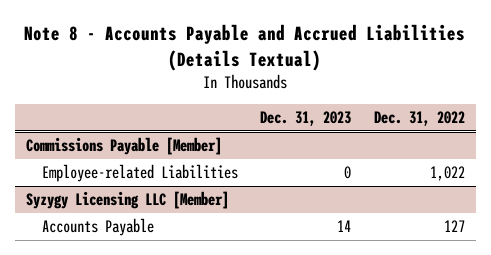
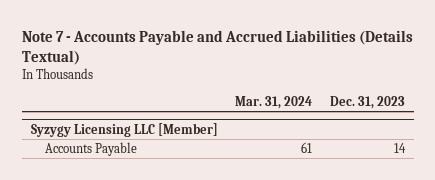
[24,24,466,71] Note 8 - Accounts Payable and Accrued Liabilities (Details Textual) -> [21,29,413,65] Note 7 - Accounts Payable and Accrued Liabilities (Details Textual)
[373,111,465,127] Dec. 31, 2022 -> none
none -> [235,96,313,110] Mar. 31, 2024
[26,137,223,156] Commissions Payable [Member] -> none
[41,164,238,183] Employee-related Liabilities -> none

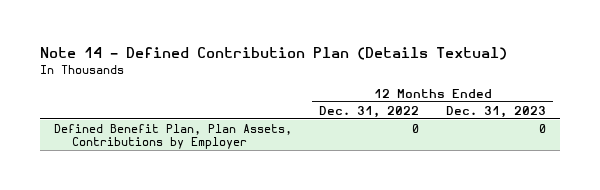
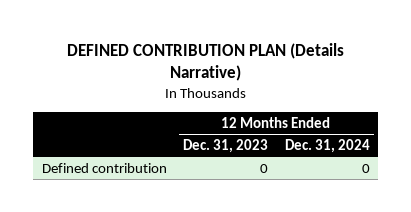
[39,46,507,60] Note 14 - Defined Contribution Plan (Details Textual) -> [66,42,344,82] DEFINED CONTRIBUTION PLAN (Details Narrative)
[319,105,420,118] Dec. 31, 2022 -> none
none -> [284,139,370,154] Dec. 31, 2024
[53,123,292,150] Defined Benefit Plan, Plan Assets, Contributions by Employer -> [41,162,167,173] Defined contribution

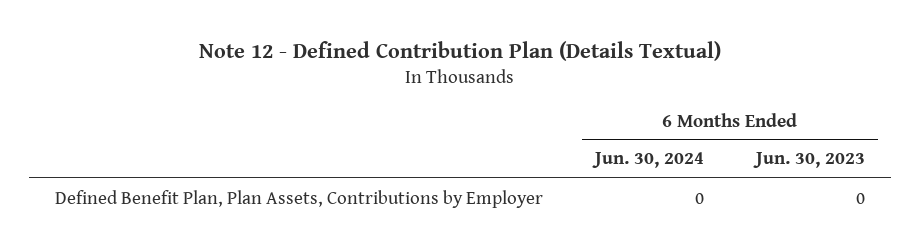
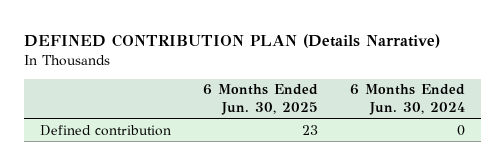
[198,40,721,61] Note 12 - Defined Contribution Plan (Details Textual) -> [23,33,440,48] DEFINED CONTRIBUTION PLAN (Details Narrative)
[752,152,865,169] Jun. 30, 2023 -> none
none -> [202,84,318,116] 6 Months Ended Jun. 30, 2025
[54,189,543,208] Defined Benefit Plan, Plan Assets, Contributions by Employer -> [39,124,171,136] Defined contribution

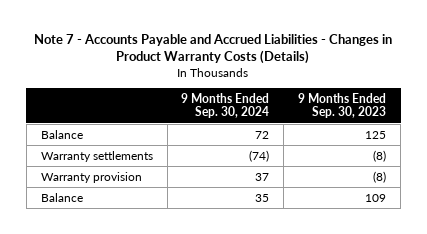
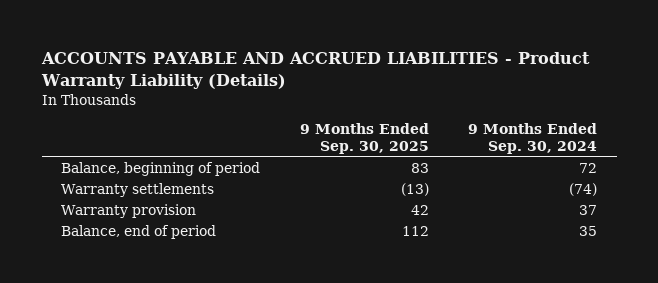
[34,33,393,65] Note 7 - Accounts Payable and Accrued Liabilities - Changes in Product Warranty Costs (Details) -> [40,51,590,89] ACCOUNTS PAYABLE AND ACCRUED LIABILITIES - Product Warranty Liability (Details)
[298,92,387,119] 9 Months Ended Sep. 30, 2023 -> none
none -> [299,123,429,154] 9 Months Ended Sep. 30, 2025
[40,129,83,139] Balance -> [61,161,261,176] Balance, beginning of period
[40,192,83,202] Balance -> [61,224,217,239] Balance, end of period

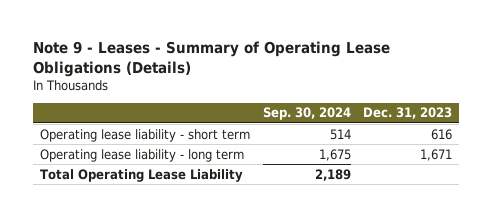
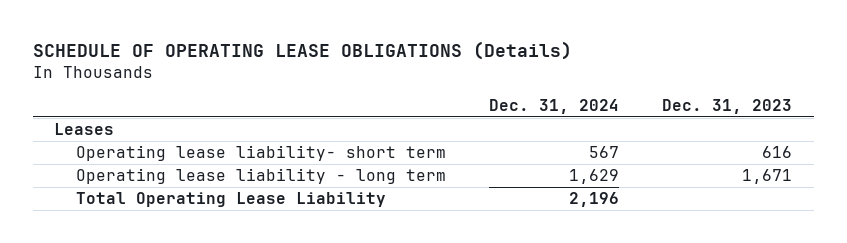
[33,40,391,77] Note 9 - Leases - Summary of Operating Lease Obligations (Details) -> [32,40,572,60] SCHEDULE OF OPERATING LEASE OBLIGATIONS (Details)
[262,107,351,121] Sep. 30, 2024 -> none
none -> [489,98,620,114] Dec. 31, 2024
none -> [54,123,115,136] Leases
[39,128,250,142] Operating lease liability - short term -> [76,145,447,162] Operating lease liability- short term

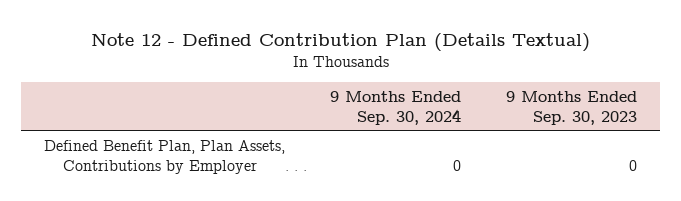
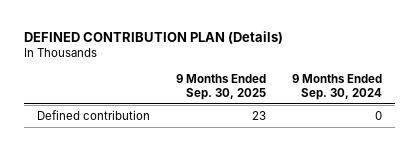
[90,32,590,52] Note 12 - Defined Contribution Plan (Details Textual) -> [24,30,284,44] DEFINED CONTRIBUTION PLAN (Details)
[506,90,638,125] 9 Months Ended Sep. 30, 2023 -> none
none -> [175,74,266,100] 9 Months Ended Sep. 30, 2025
[43,140,285,175] Defined Benefit Plan, Plan Assets, Contributions by Employer -> [37,110,151,121] Defined contribution

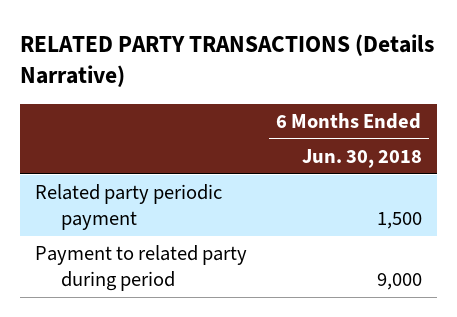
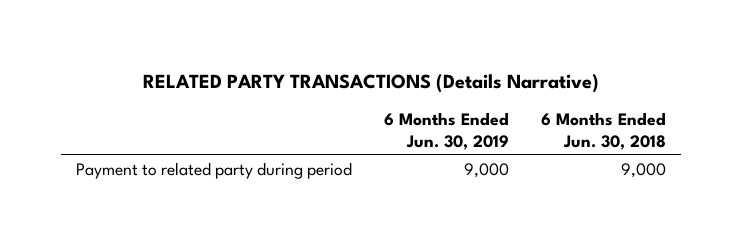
none -> [383,111,509,150] 6 Months Ended Jun. 30, 2019
[34,184,222,231] Related party periodic payment -> none

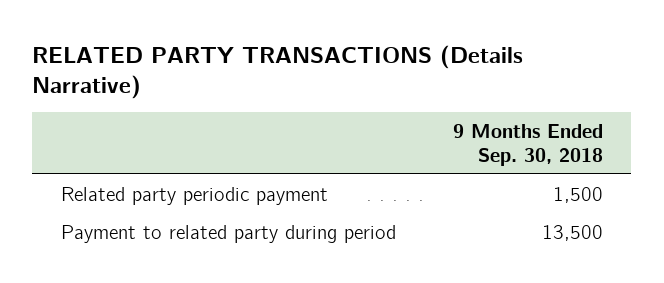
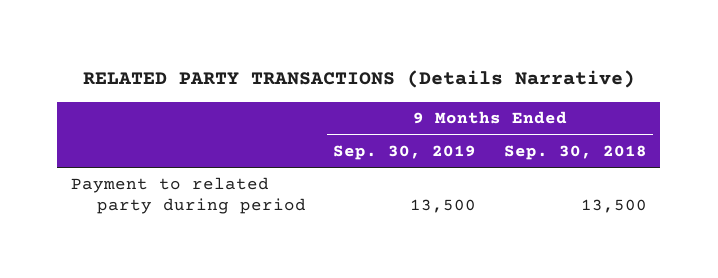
none -> [333,144,477,160] Sep. 30, 2019
[60,186,328,205] Related party periodic payment -> none

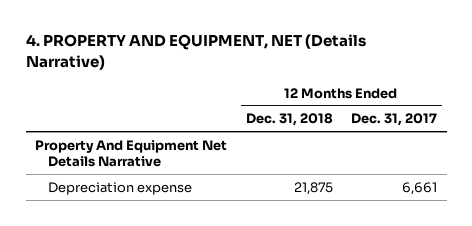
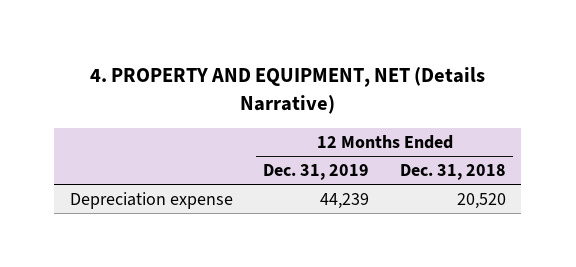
[351,113,438,127] Dec. 31, 2017 -> none
none -> [263,164,370,181] Dec. 31, 2019
[35,139,228,168] Property And Equipment Net Details Narrative -> none
[293,181,333,195] 21,875 -> [456,192,506,209] 20,520

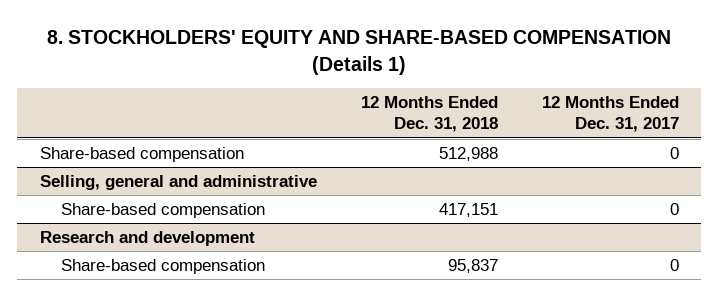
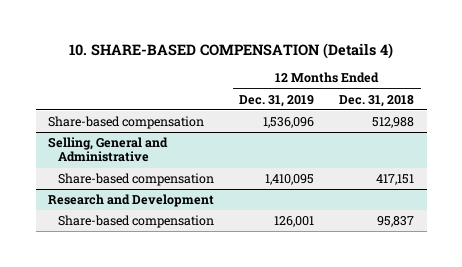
[47,29,672,75] 8. STOCKHOLDERS' EQUITY AND SHARE-BASED COMPENSATION (Details 1) -> [69,42,394,59] 10. SHARE-BASED COMPENSATION (Details 4)
[542,95,680,133] 12 Months Ended Dec. 31, 2017 -> none
none -> [239,94,315,107] Dec. 31, 2019
[39,175,317,191] Selling, general and administrative -> [48,137,169,163] Selling, General and Administrative
[39,231,255,247] Research and development -> [48,194,215,208] Research and Development

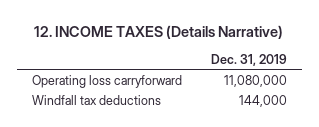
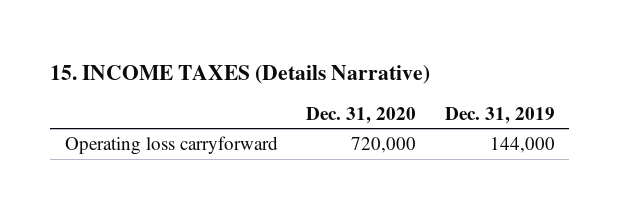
[34,24,284,39] 12. INCOME TAXES (Details Narrative) -> [50,64,431,84] 15. INCOME TAXES (Details Narrative)
none -> [306,106,417,124] Dec. 31, 2020
[31,94,161,105] Windfall tax deductions -> none
[223,74,287,87] 11,080,000 -> [489,137,555,154] 144,000

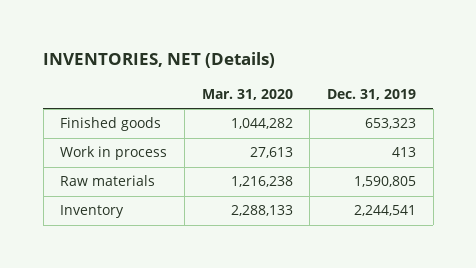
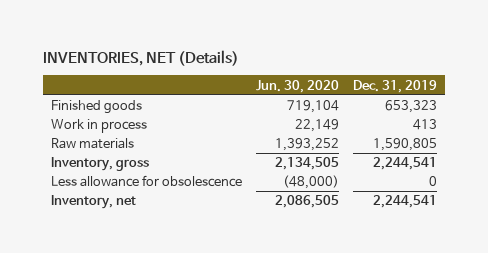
[201,88,293,100] Mar. 31, 2020 -> none
none -> [255,79,339,93] Jun. 30, 2020
none -> [50,157,149,172] Inventory, gross
none -> [50,175,242,188] Less allowance for obsolescence
[60,205,125,219] Inventory -> [50,195,136,210] Inventory, net

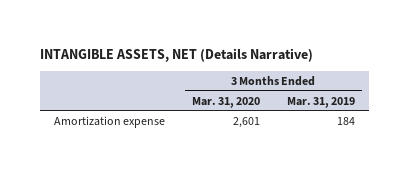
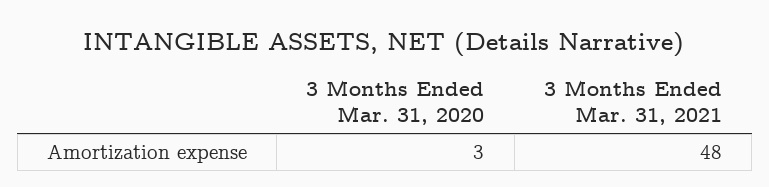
[287,96,356,108] Mar. 31, 2019 -> none
none -> [543,80,722,126] 3 Months Ended Mar. 31, 2021
[232,116,260,128] 2,601 -> [473,145,485,160] 3

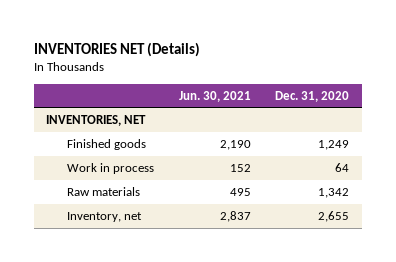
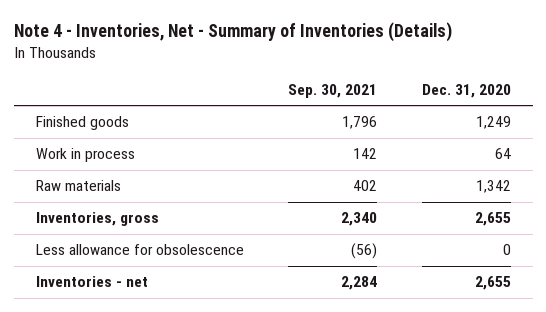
[33,41,200,57] INVENTORIES NET (Details) -> [13,22,452,43] Note 4 - Inventories, Net - Summary of Inventories (Details)
[178,90,251,102] Jun. 30, 2021 -> none
none -> [288,83,378,98] Sep. 30, 2021
[46,114,147,126] INVENTORIES, NET -> none
none -> [35,212,159,227] Inventories, gross
none -> [35,244,244,256] Less allowance for obsolescence
[66,211,142,222] Inventory, net -> [35,276,148,288] Inventories - net

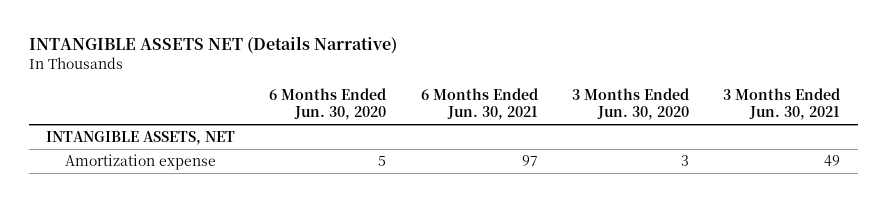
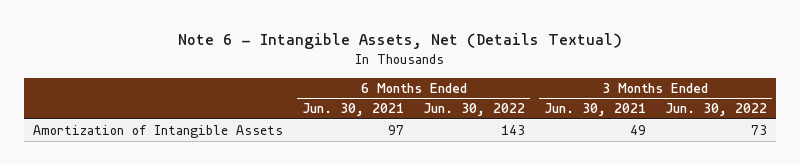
[28,36,397,55] INTANGIBLE ASSETS NET (Details Narrative) -> [178,33,623,50] Note 6 - Intangible Assets, Net (Details Textual)
[269,88,387,121] 6 Months Ended Jun. 30, 2020 -> none
[572,88,690,121] 3 Months Ended Jun. 30, 2020 -> none
none -> [423,103,526,117] Jun. 30, 2022
none -> [664,103,767,117] Jun. 30, 2022
[45,130,235,145] INTANGIBLE ASSETS, NET -> none
[65,153,217,170] Amortization expense -> [33,125,284,139] Amortization of Intangible Assets

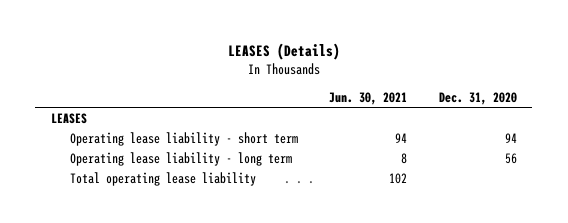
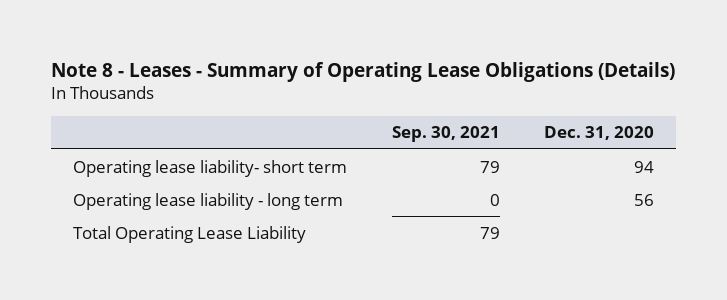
[227,42,340,60] LEASES (Details) -> [50,61,675,82] Note 8 - Leases - Summary of Operating Lease Obligations (Details)
[329,91,408,105] Jun. 30, 2021 -> none
none -> [391,126,500,143] Sep. 30, 2021
[50,112,87,124] LEASES -> none
[70,131,299,146] Operating lease liability - short term -> [72,159,347,177] Operating lease liability- short term
[70,171,257,186] Total operating lease liability -> [72,225,306,243] Total Operating Lease Liability

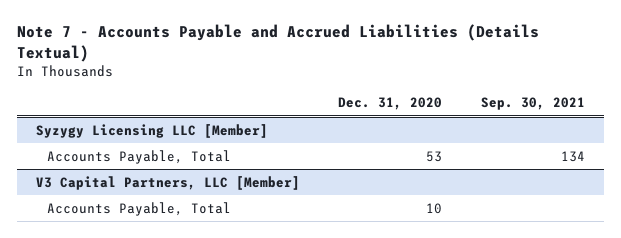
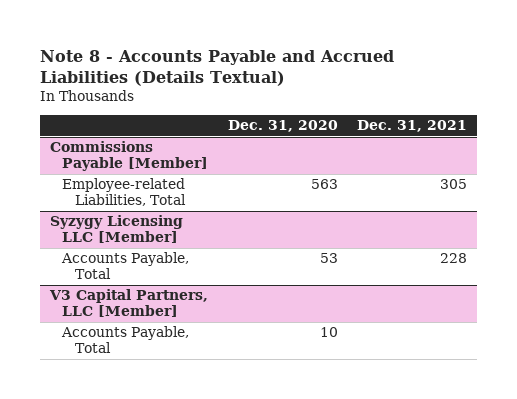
[16,24,539,63] Note 7 - Accounts Payable and Accrued Liabilities (Details Textual) -> [40,49,395,86] Note 8 - Accounts Payable and Accrued Liabilities (Details Textual)
[480,97,585,111] Sep. 30, 2021 -> none
none -> [356,120,467,133] Dec. 31, 2021
none -> [49,141,209,172] Commissions Payable [Member]
none -> [62,178,186,207] Employee-related Liabilities, Total

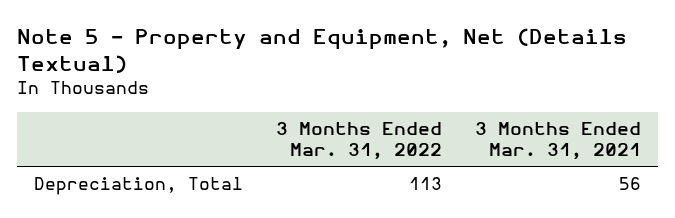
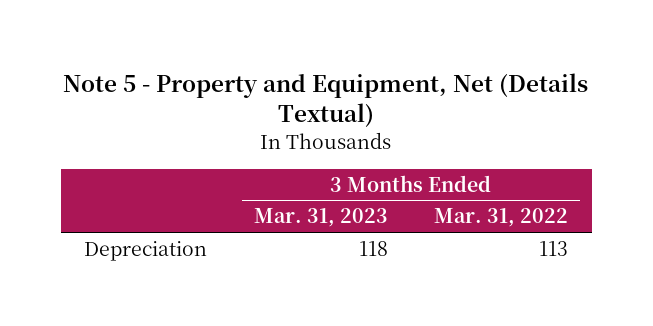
[475,121,642,161] 3 Months Ended Mar. 31, 2021 -> none
none -> [253,208,388,228] Mar. 31, 2023
[33,177,243,196] Depreciation, Total -> [84,241,208,262] Depreciation

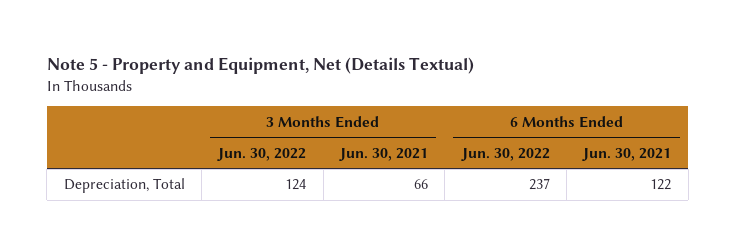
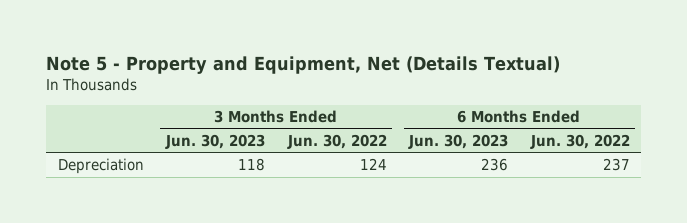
[339,147,429,161] Jun. 30, 2021 -> none
[582,147,672,161] Jun. 30, 2021 -> none
none -> [165,134,266,150] Jun. 30, 2023
none -> [408,134,509,150] Jun. 30, 2023
[63,178,185,194] Depreciation, Total -> [57,158,144,175] Depreciation

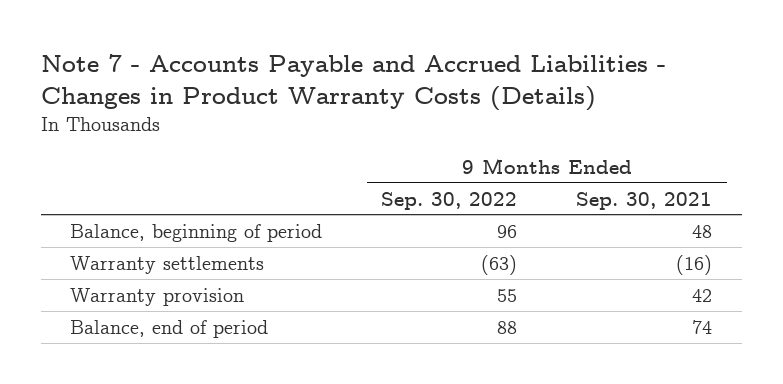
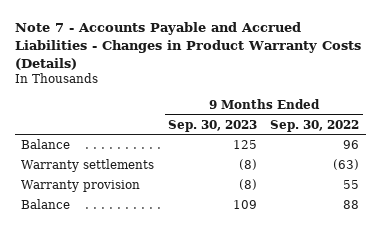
[576,191,713,210] Sep. 30, 2021 -> none
none -> [167,119,257,132] Sep. 30, 2023
[70,223,323,242] Balance, beginning of period -> [21,139,71,150] Balance
[70,319,269,338] Balance, end of period -> [21,199,71,210] Balance

